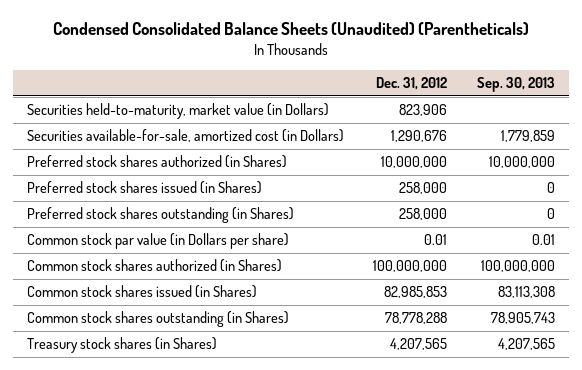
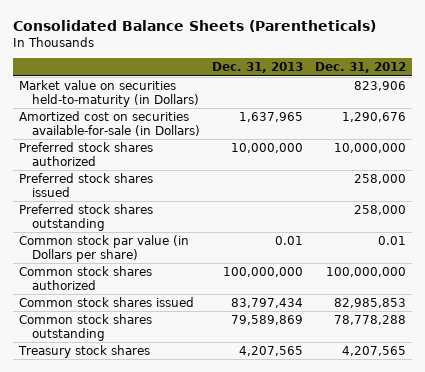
[52,22,529,36] Condensed Consolidated Balance Sheets (Unaudited) (Parentheticals) -> [13,20,377,33] Consolidated Balance Sheets (Parentheticals)
[476,77,555,93] Sep. 30, 2013 -> none
none -> [211,62,303,74] Dec. 31, 2013
[27,103,330,120] Securities held-to-maturity, market value (in Dollars) -> [19,79,199,107] Market value on securities held-to-maturity (in Dollars)
[27,129,345,143] Securities available-for-sale, amortized cost (in Dollars) -> [19,110,200,136] Amortized cost on securities available-for-sale (in Dollars)
[27,155,288,169] Preferred stock shares authorized (in Shares) -> [19,141,154,166] Preferred stock shares authorized
[27,181,263,195] Preferred stock shares issued (in Shares) -> [19,172,154,197] Preferred stock shares issued
[27,207,295,224] Preferred stock shares outstanding (in Shares) -> [19,203,154,231] Preferred stock shares outstanding
[27,259,283,273] Common stock shares authorized (in Shares) -> [19,265,153,290] Common stock shares authorized
[27,285,258,299] Common stock shares issued (in Shares) -> [19,296,195,307] Common stock shares issued
[27,311,290,328] Common stock shares outstanding (in Shares) -> [19,313,153,341] Common stock shares outstanding
[27,337,218,354] Treasury stock shares (in Shares) -> [18,344,151,358] Treasury stock shares

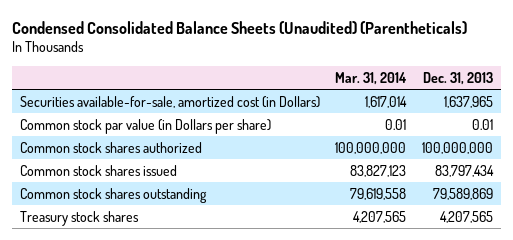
[13,20,377,33] Consolidated Balance Sheets (Parentheticals) -> [12,20,468,34] Condensed Consolidated Balance Sheets (Unaudited) (Parentheticals)
[314,62,406,74] Dec. 31, 2012 -> none
none -> [335,71,408,85] Mar. 31, 2014
[19,79,199,107] Market value on securities held-to-maturity (in Dollars) -> none
[19,141,154,166] Preferred stock shares authorized -> none
[19,172,154,197] Preferred stock shares issued -> none
[19,203,154,231] Preferred stock shares outstanding -> none
[19,110,200,136] Amortized cost on securities available-for-sale (in Dollars) -> [19,95,320,108] Securities available-for-sale, amortized cost (in Dollars)

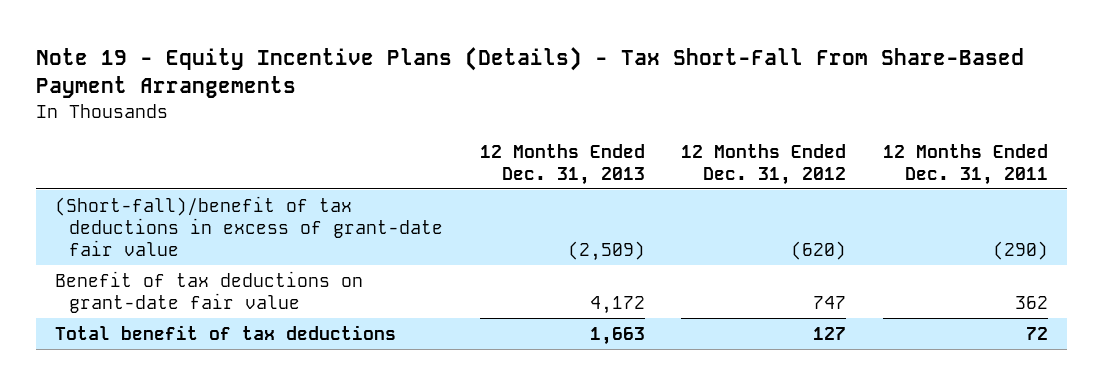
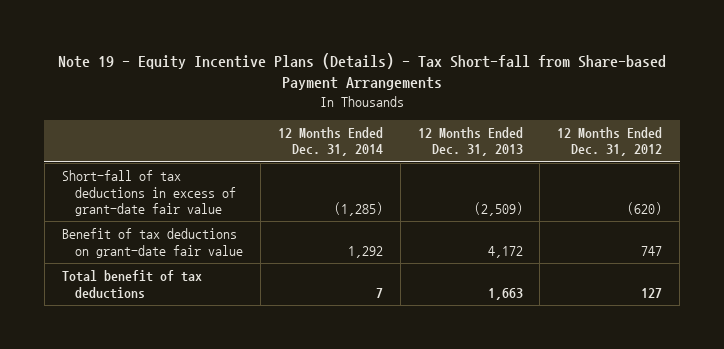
[36,46,1025,99] Note 19 - Equity Incentive Plans (Details) - Tax Short-Fall From Share-Based Payment Arrangements -> [57,52,666,91] Note 19 - Equity Incentive Plans (Details) - Tax Short-fall from Share-based Payment Arrangements
[883,143,1049,185] 12 Months Ended Dec. 31, 2011 -> none
none -> [277,126,383,157] 12 Months Ended Dec. 31, 2014
[54,195,443,256] (Short-fall)/benefit of tax deductions in excess of grant-date fair value -> [61,170,237,217] Short-fall of tax deductions in excess of grant-date fair value

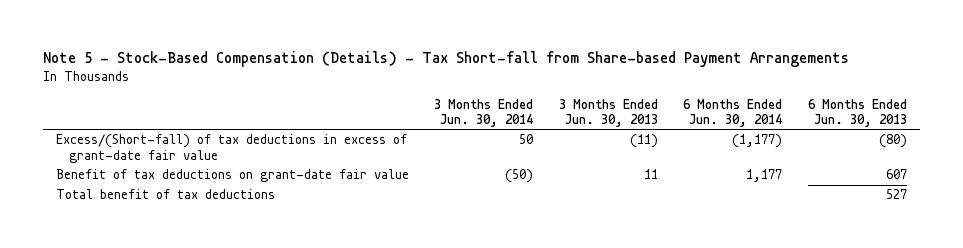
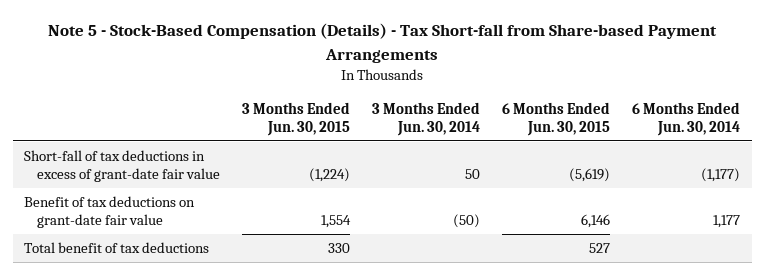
[558,98,658,127] 3 Months Ended Jun. 30, 2013 -> none
[807,98,907,127] 6 Months Ended Jun. 30, 2013 -> none
none -> [241,101,350,137] 3 Months Ended Jun. 30, 2015
none -> [502,101,611,137] 6 Months Ended Jun. 30, 2015
[55,134,407,163] Excess/(Short-fall) of tax deductions in excess of grant-date fair value -> [24,149,220,183] Short-fall of tax deductions in excess of grant-date fair value

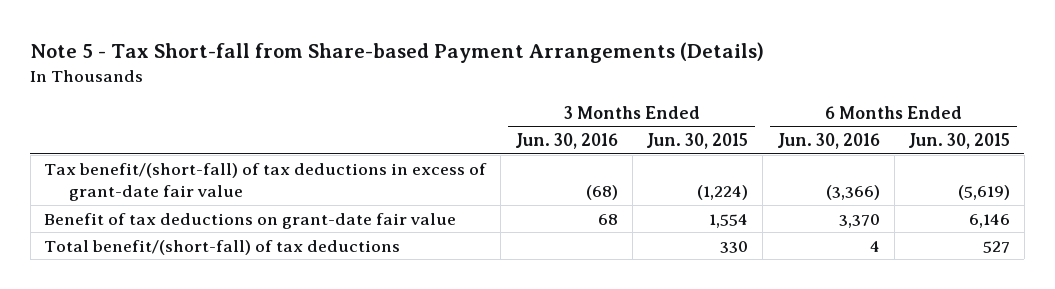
[48,23,718,63] Note 5 - Stock-Based Compensation (Details) - Tax Short-fall from Share-based Payment Arrangements -> [30,41,765,63] Note 5 - Tax Short-fall from Share-based Payment Arrangements (Details)
[372,101,481,137] 3 Months Ended Jun. 30, 2014 -> none
[632,101,741,137] 6 Months Ended Jun. 30, 2014 -> none
none -> [514,133,618,150] Jun. 30, 2016
none -> [776,133,880,150] Jun. 30, 2016
[24,149,220,183] Short-fall of tax deductions in excess of grant-date fair value -> [44,162,488,202] Tax benefit/(short-fall) of tax deductions in excess of grant-date fair value
[24,241,210,253] Total benefit of tax deductions -> [44,239,401,255] Total benefit/(short-fall) of tax deductions

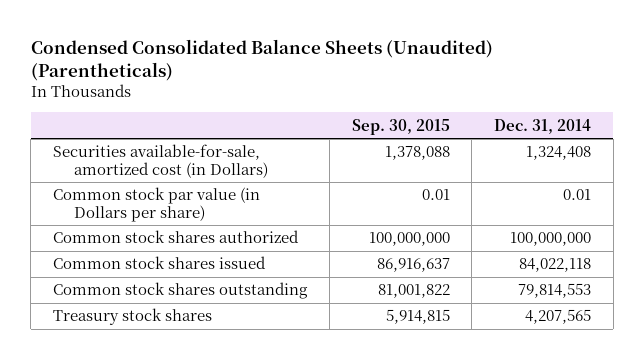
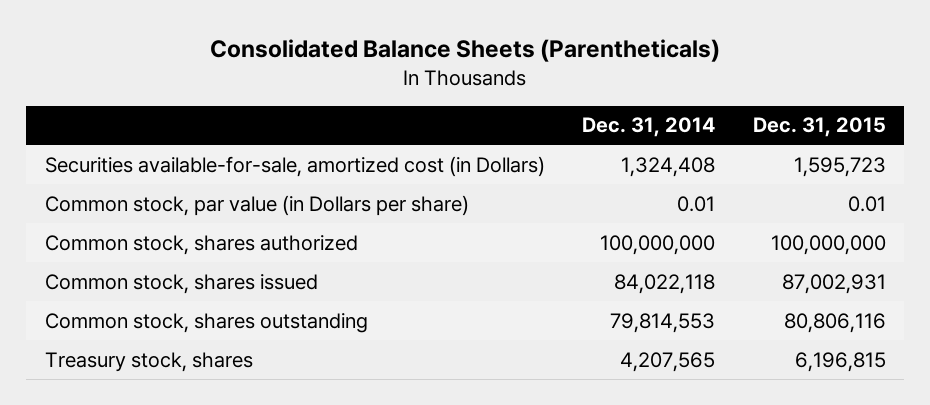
[30,39,493,82] Condensed Consolidated Balance Sheets (Unaudited) (Parentheticals) -> [210,39,721,63] Consolidated Balance Sheets (Parentheticals)
[351,118,450,135] Sep. 30, 2015 -> none
none -> [752,117,886,138] Dec. 31, 2015
[53,187,261,222] Common stock par value (in Dollars per share) -> [44,194,469,216] Common stock, par value (in Dollars per share)
[53,230,300,244] Common stock shares authorized -> [44,234,358,255] Common stock, shares authorized
[53,256,267,270] Common stock shares issued -> [44,273,318,294] Common stock, shares issued
[53,282,309,300] Common stock shares outstanding -> [44,312,368,333] Common stock, shares outstanding
[53,308,213,326] Treasury stock shares -> [44,351,253,372] Treasury stock, shares

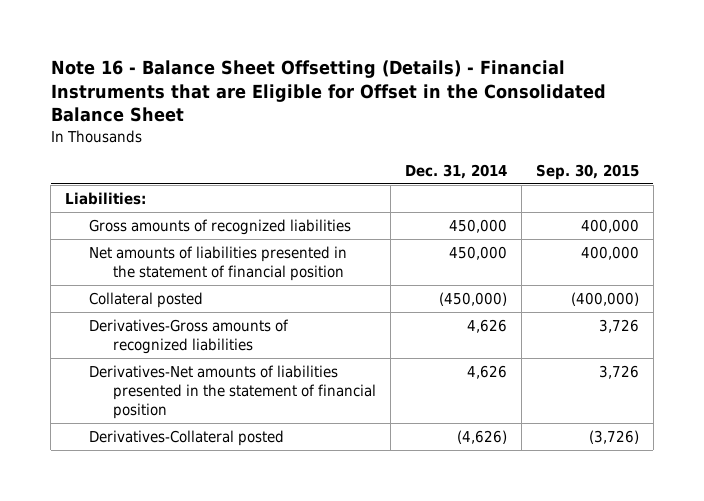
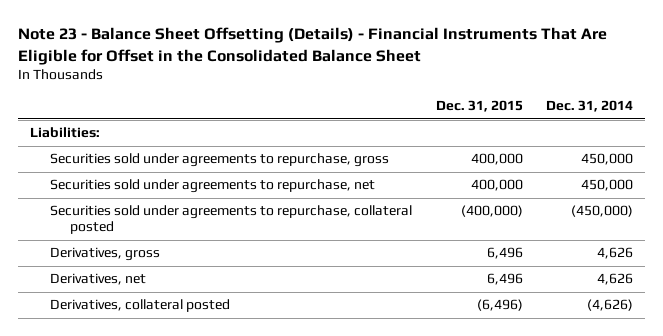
[50,60,606,123] Note 16 - Balance Sheet Offsetting (Details) - Financial Instruments that are Eligible for Offset in the Consolidated Balance Sheet -> [17,27,607,65] Note 23 - Balance Sheet Offsetting (Details) - Financial Instruments That Are Eligible for Offset in the Consolidated Balance Sheet
[535,163,639,180] Sep. 30, 2015 -> none
none -> [435,100,523,113] Dec. 31, 2015
[89,218,352,235] Gross amounts of recognized liabilities -> [49,153,389,168] Securities sold under agreements to repurchase, gross
[89,245,348,281] Net amounts of liabilities presented in the statement of financial position -> [49,179,375,194] Securities sold under agreements to repurchase, net
[89,291,204,308] Collateral posted -> [49,205,412,235] Securities sold under agreements to repurchase, collateral posted
[89,318,290,354] Derivatives-Gross amounts of recognized liabilities -> [49,247,160,262] Derivatives, gross
[89,364,376,419] Derivatives-Net amounts of liabilities presented in the statement of financial position -> [49,273,146,286] Derivatives, net
[89,429,285,446] Derivatives-Collateral posted -> [49,299,230,313] Derivatives, collateral posted

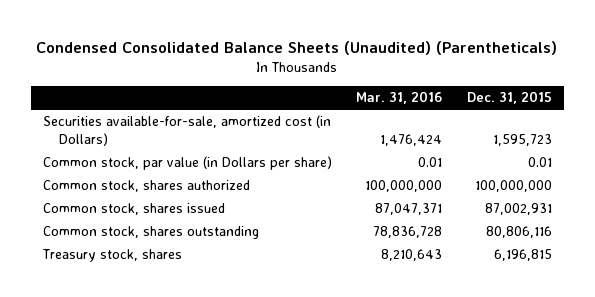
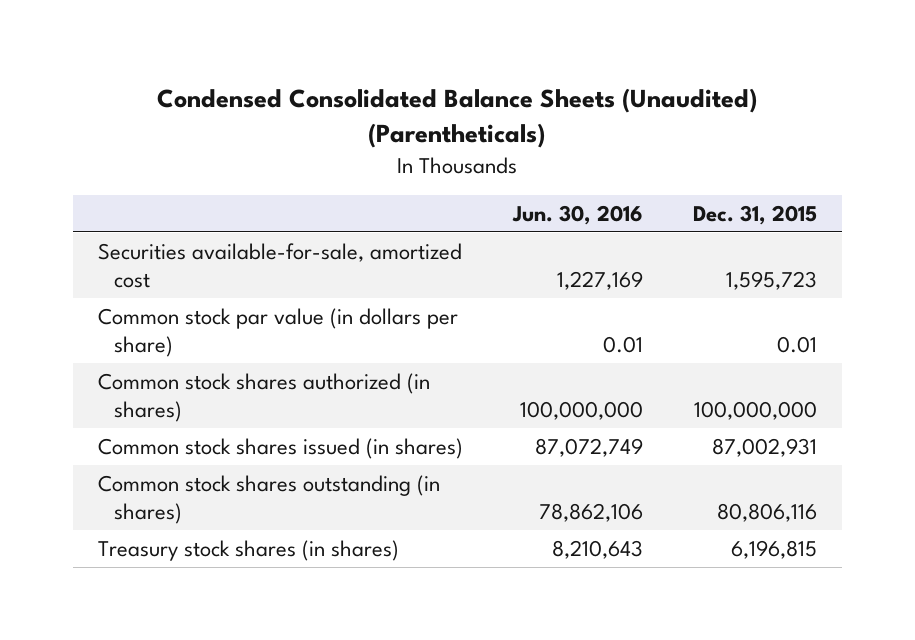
[356,91,443,105] Mar. 31, 2016 -> none
none -> [511,204,643,225] Jun. 30, 2016
[43,115,332,147] Securities available-for-sale, amortized cost (in Dollars) -> [97,242,462,288] Securities available-for-sale, amortized cost
[43,156,333,171] Common stock, par value (in Dollars per share) -> [97,307,458,357] Common stock par value (in dollars per share)
[43,180,251,193] Common stock, shares authorized -> [97,372,430,422] Common stock shares authorized (in shares)
[43,203,226,216] Common stock, shares issued -> [97,437,463,459] Common stock shares issued (in shares)
[43,226,260,240] Common stock, shares outstanding -> [97,474,440,524] Common stock shares outstanding (in shares)
[42,249,183,263] Treasury stock, shares -> [97,539,399,561] Treasury stock shares (in shares)

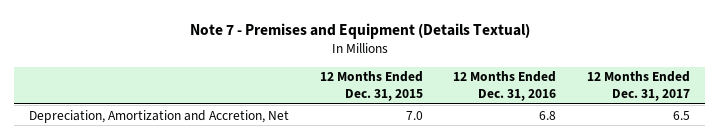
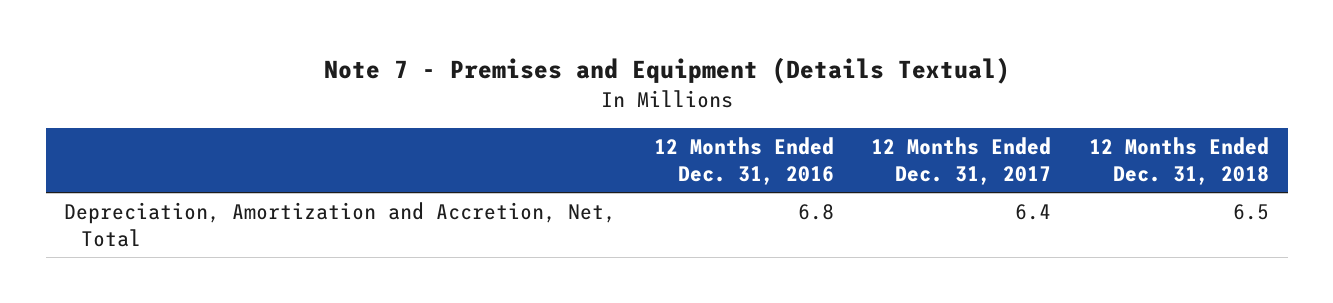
[319,71,423,101] 12 Months Ended Dec. 31, 2015 -> none
none -> [1088,137,1269,185] 12 Months Ended Dec. 31, 2018
[29,109,290,123] Depreciation, Amortization and Accretion, Net -> [64,202,617,247] Depreciation, Amortization and Accretion, Net, Total
[673,110,691,120] 6.5 -> [1015,204,1052,221] 6.4

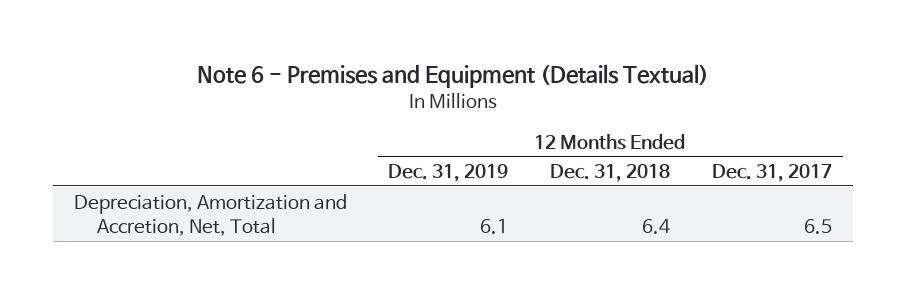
[323,57,1010,85] Note 7 - Premises and Equipment (Details Textual) -> [196,64,709,89] Note 6 - Premises and Equipment (Details Textual)
[653,137,834,185] 12 Months Ended Dec. 31, 2016 -> none
none -> [388,164,509,183] Dec. 31, 2019
[1015,204,1052,221] 6.4 -> [804,219,833,235] 6.5
[1232,204,1269,221] 6.5 -> [642,219,671,235] 6.4

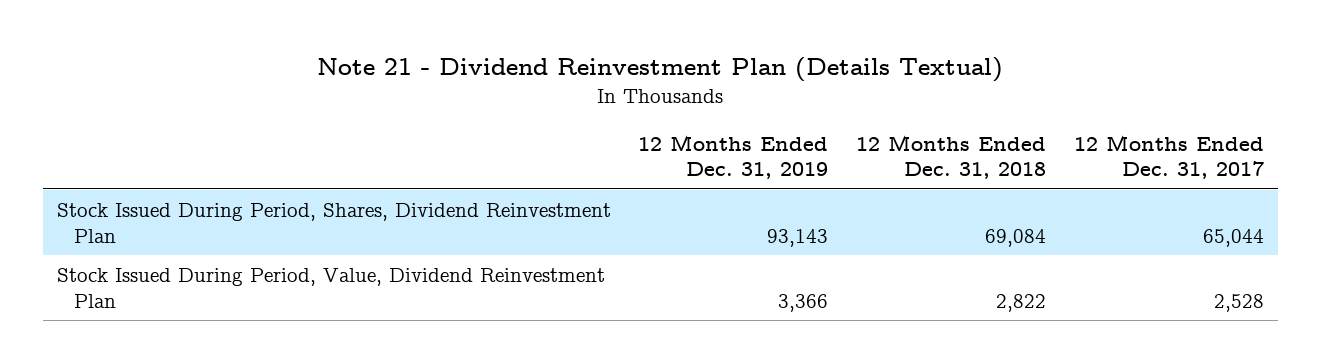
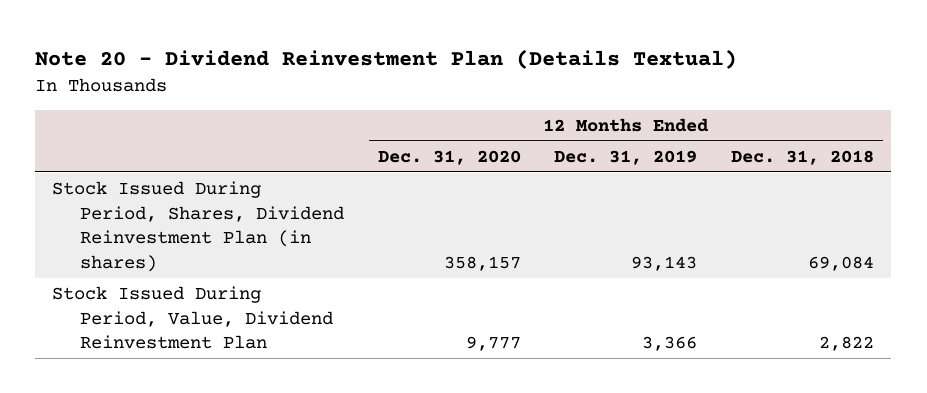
[317,56,1004,82] Note 21 - Dividend Reinvestment Plan (Details Textual) -> [35,48,738,69] Note 20 - Dividend Reinvestment Plan (Details Textual)
[1073,134,1264,180] 12 Months Ended Dec. 31, 2017 -> none
none -> [377,149,521,165] Dec. 31, 2020
[56,203,611,243] Stock Issued During Period, Shares, Dividend Reinvestment Plan -> [52,181,344,273] Stock Issued During Period, Shares, Dividend Reinvestment Plan (in shares)

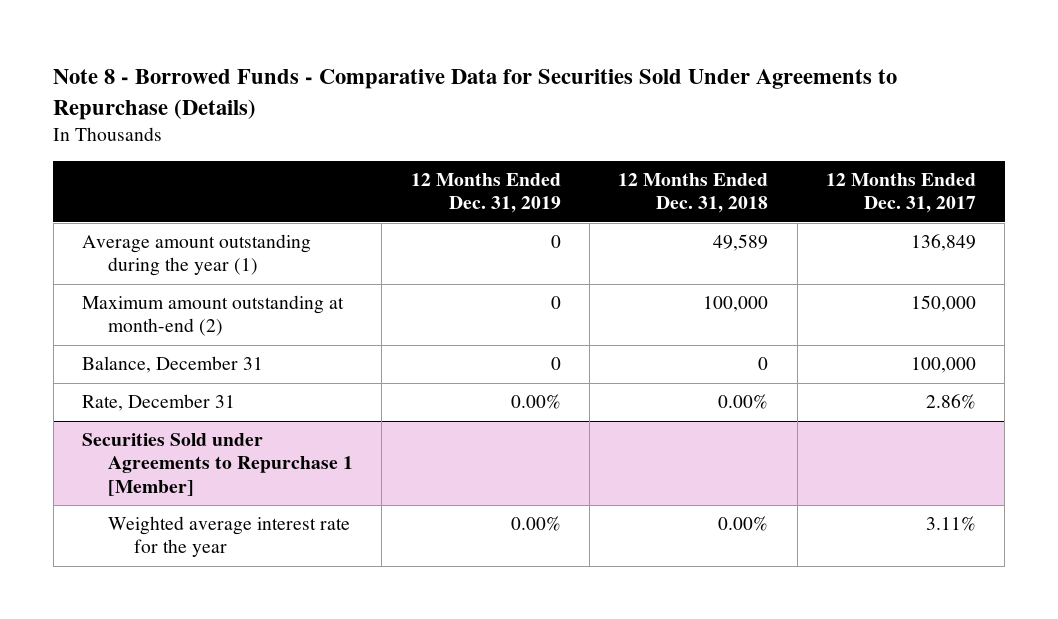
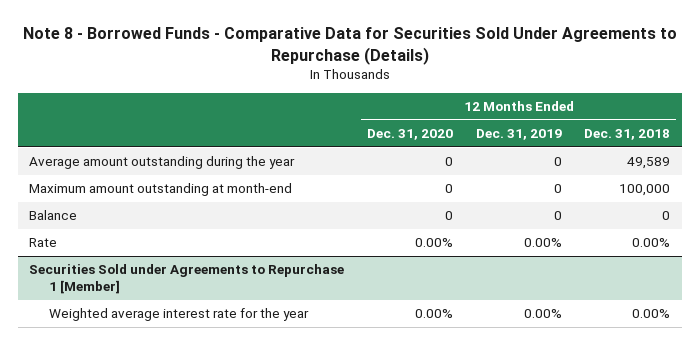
[825,173,976,214] 12 Months Ended Dec. 31, 2017 -> none
none -> [367,129,454,141] Dec. 31, 2020
[82,234,312,277] Average amount outstanding during the year (1) -> [29,156,296,170] Average amount outstanding during the year
[82,295,345,337] Maximum amount outstanding at month-end (2) -> [29,183,293,197] Maximum amount outstanding at month-end
[82,356,264,374] Balance, December 31 -> [29,210,78,221] Balance
[82,394,236,412] Rate, December 31 -> [29,238,58,248] Rate

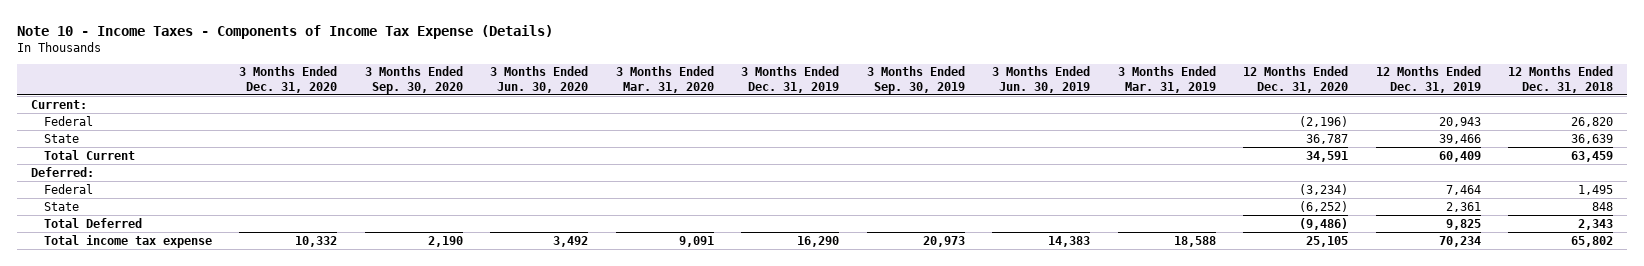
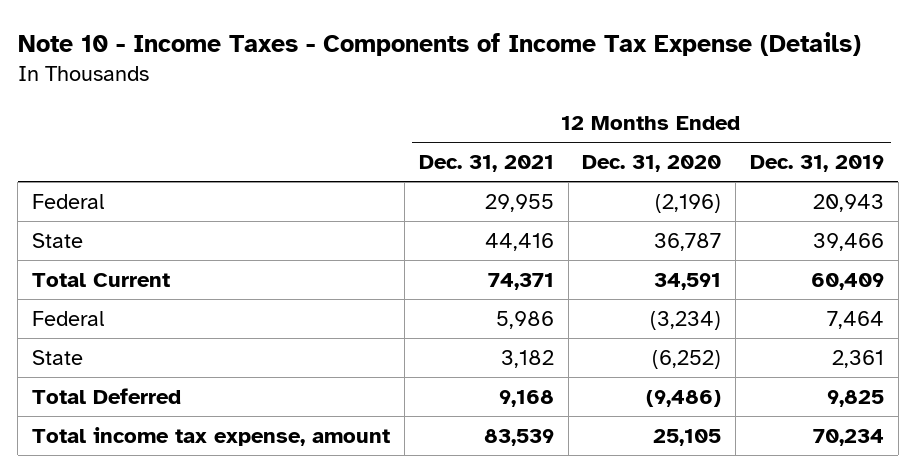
[239,66,338,93] 3 Months Ended Dec. 31, 2020 -> none
[364,66,463,94] 3 Months Ended Sep. 30, 2020 -> none
[490,66,589,93] 3 Months Ended Jun. 30, 2020 -> none
[615,66,714,93] 3 Months Ended Mar. 31, 2020 -> none
[741,66,840,93] 3 Months Ended Dec. 31, 2019 -> none
[866,66,965,94] 3 Months Ended Sep. 30, 2019 -> none
[992,66,1091,93] 3 Months Ended Jun. 30, 2019 -> none
[1117,66,1216,93] 3 Months Ended Mar. 31, 2019 -> none
[1508,66,1614,93] 12 Months Ended Dec. 31, 2018 -> none
none -> [418,155,554,173] Dec. 31, 2021
[30,99,87,109] Current: -> none
[30,166,94,177] Deferred: -> none
[43,234,212,248] Total income tax expense -> [31,427,390,447] Total income tax expense, amount

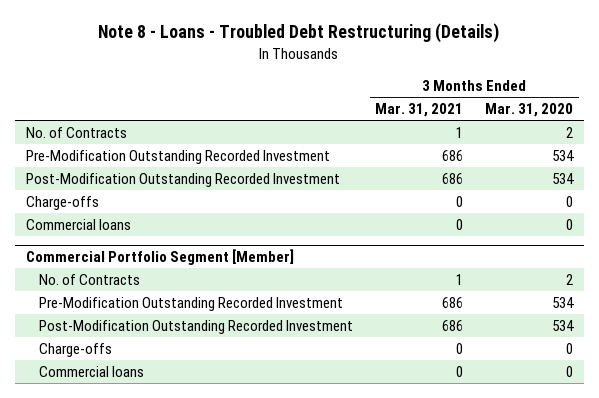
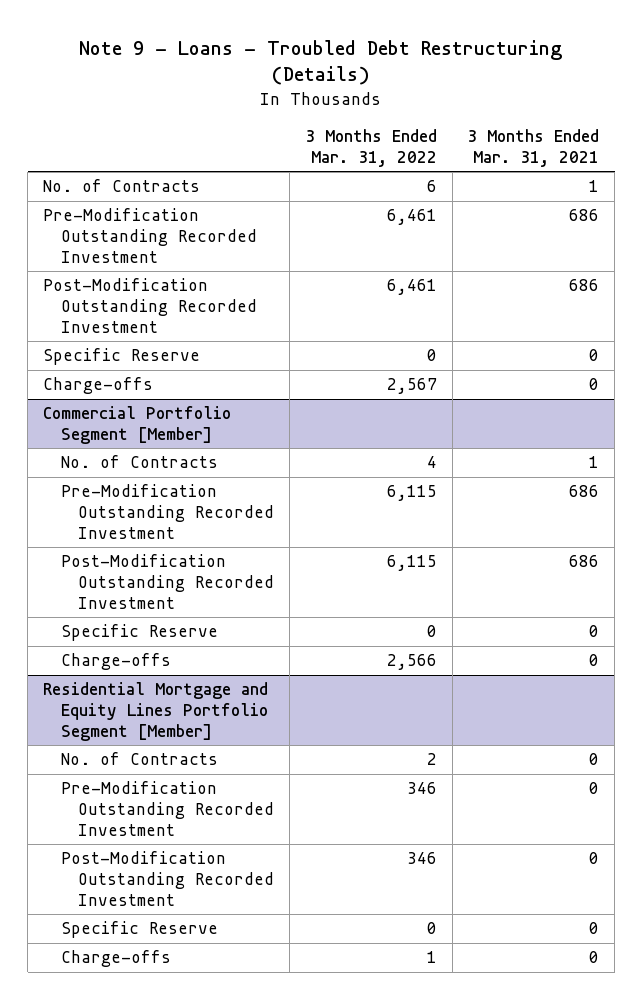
[98,23,500,44] Note 8 - Loans - Troubled Debt Restructuring (Details) -> [79,39,563,86] Note 9 - Loans - Troubled Debt Restructuring (Details)
[485,103,574,118] Mar. 31, 2020 -> none
none -> [304,129,437,167] 3 Months Ended Mar. 31, 2022
none -> [43,348,201,366] Specific Reserve
[25,219,131,231] Commercial loans -> none
none -> [60,624,218,642] Specific Reserve
none -> [43,682,269,741] Residential Mortgage and Equity Lines Portfolio Segment [Member]
none -> [60,752,218,766] No. of Contracts
none -> [60,781,275,836] Pre-Modification Outstanding Recorded Investment
none -> [60,851,275,906] Post-Modification Outstanding Recorded Investment
[39,366,145,378] Commercial loans -> [60,921,218,939] Specific Reserve
none -> [60,950,171,968] Charge-offs

